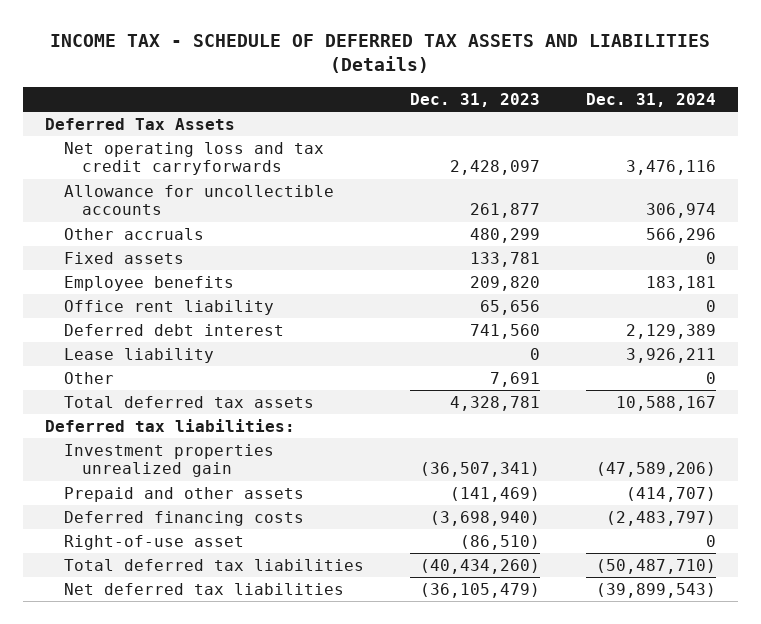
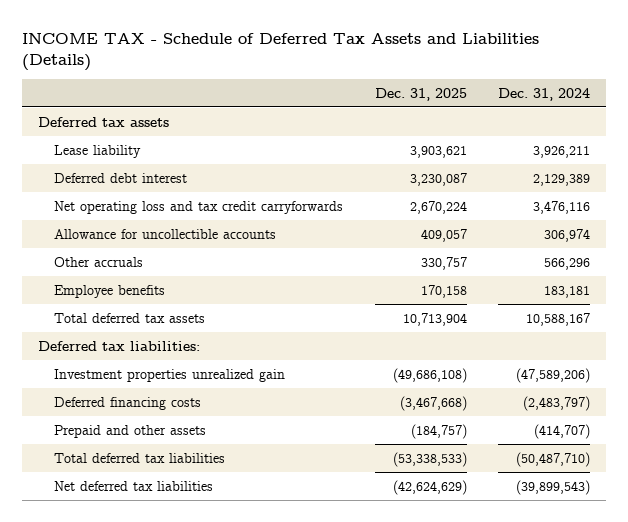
[50,33,711,74] INCOME TAX - SCHEDULE OF DEFERRED TAX ASSETS AND LIABILITIES (Details) -> [22,32,540,72] INCOME TAX - Schedule of Deferred Tax Assets and Liabilities (Details)
[409,92,540,107] Dec. 31, 2023 -> none
none -> [374,87,467,101] Dec. 31, 2025
[45,117,236,130] Deferred Tax Assets -> [37,116,169,127] Deferred tax assets
[63,347,214,363] Lease liability -> [54,144,142,158] Lease liability
[63,323,284,336] Deferred debt interest -> [54,172,188,183] Deferred debt interest
[63,251,184,264] Fixed assets -> none
[63,299,274,315] Office rent liability -> none
[63,371,114,384] Other -> none
[63,534,244,550] Right-of-use asset -> none
[63,486,304,502] Prepaid and other assets -> [54,424,207,438] Prepaid and other assets

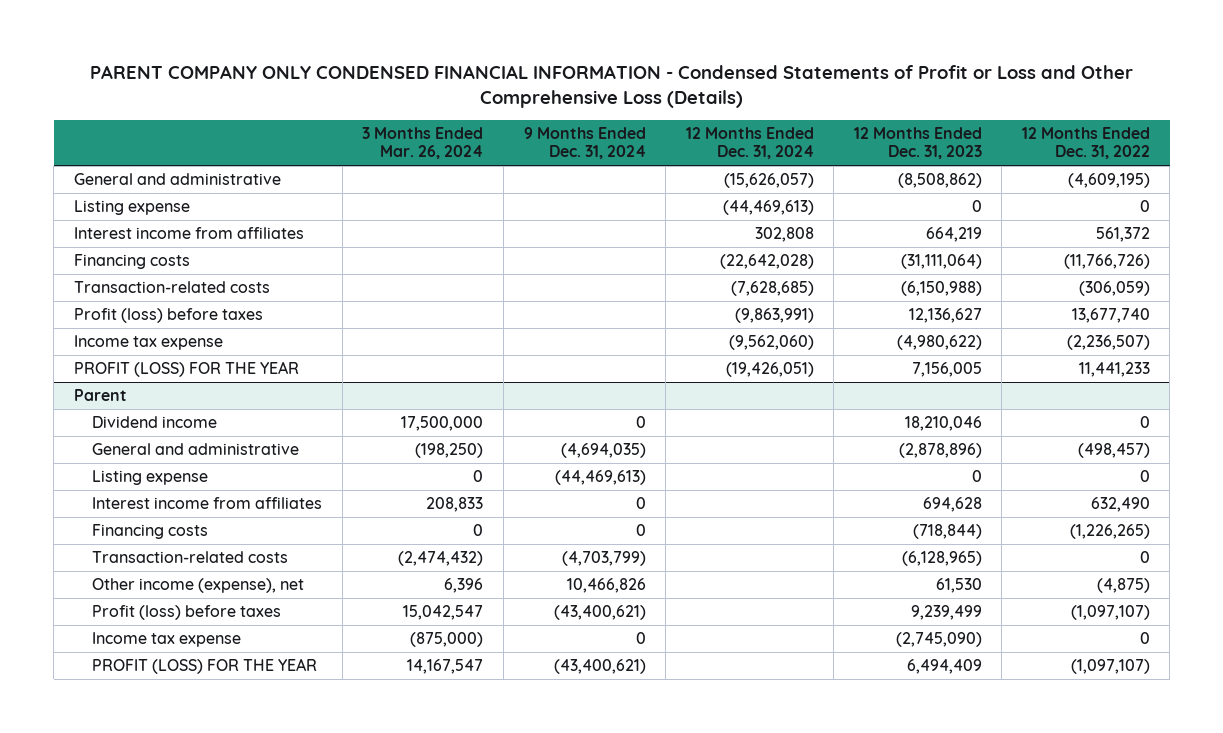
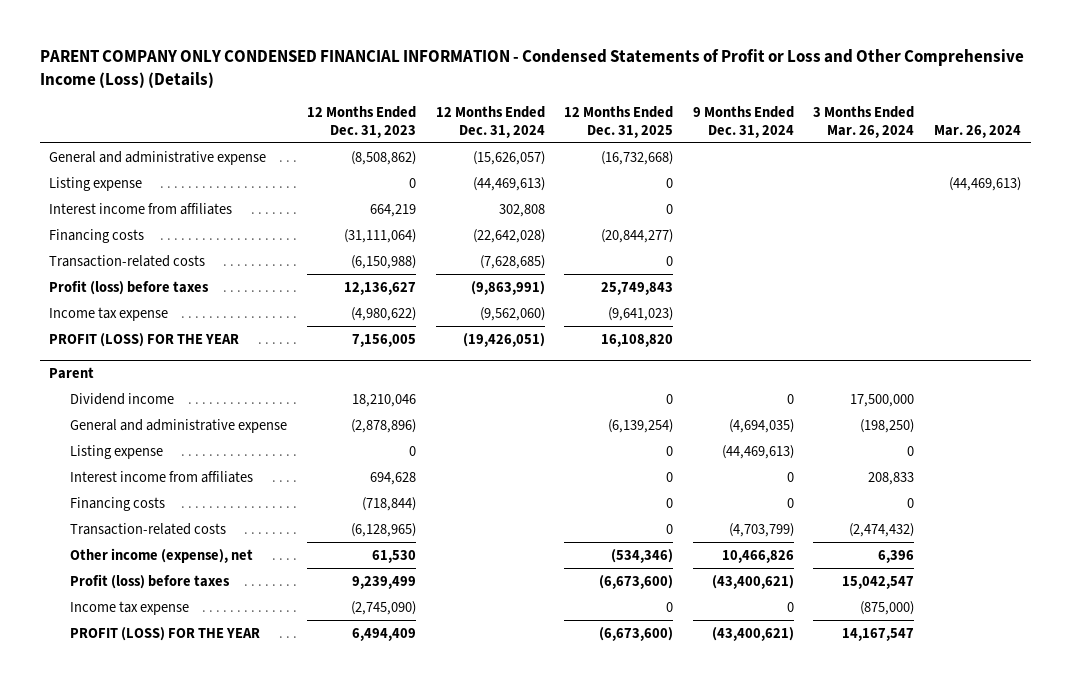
[89,64,1133,108] PARENT COMPANY ONLY CONDENSED FINANCIAL INFORMATION - Condensed Statements of Profit or Loss and Other Comprehensive Loss (Details) -> [39,49,1024,89] PARENT COMPANY ONLY CONDENSED FINANCIAL INFORMATION - Condensed Statements of Profit or Loss and Other Comprehensive Income (Loss) (Details)
[1021,126,1150,160] 12 Months Ended Dec. 31, 2022 -> none
none -> [564,106,674,138] 12 Months Ended Dec. 31, 2025
none -> [933,124,1021,138] Mar. 26, 2024
[73,173,281,186] General and administrative -> [49,150,267,165] General and administrative expense
[92,443,300,456] General and administrative -> [70,418,288,433] General and administrative expense

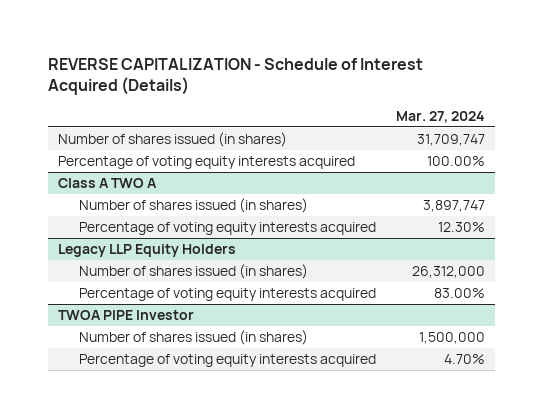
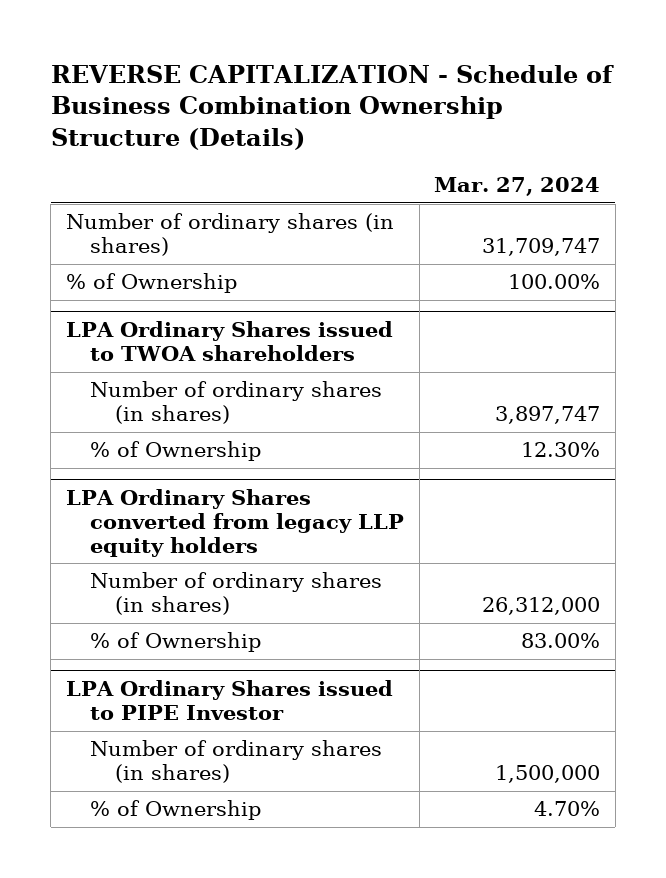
[47,57,423,96] REVERSE CAPITALIZATION - Schedule of Interest Acquired (Details) -> [50,64,614,151] REVERSE CAPITALIZATION - Schedule of Business Combination Ownership Structure (Details)
[57,131,287,147] Number of shares issued (in shares) -> [65,213,394,257] Number of ordinary shares (in shares)
[57,155,355,169] Percentage of voting equity interests acquired -> [65,273,237,294] % of Ownership
[57,177,157,188] Class A TWO A -> [65,321,393,362] LPA Ordinary Shares issued to TWOA shareholders
[79,197,309,213] Number of shares issued (in shares) -> [90,381,383,425] Number of ordinary shares (in shares)
[79,221,377,235] Percentage of voting equity interests acquired -> [90,441,262,462] % of Ownership
[57,243,236,257] Legacy LLP Equity Holders -> [65,489,405,557] LPA Ordinary Shares converted from legacy LLP equity holders
[79,263,309,279] Number of shares issued (in shares) -> [90,572,383,616] Number of ordinary shares (in shares)
[79,287,377,301] Percentage of voting equity interests acquired -> [90,632,262,653] % of Ownership
[57,309,194,320] TWOA PIPE Investor -> [65,680,393,721] LPA Ordinary Shares issued to PIPE Investor
[79,329,309,345] Number of shares issued (in shares) -> [90,740,383,784] Number of ordinary shares (in shares)
[79,353,377,367] Percentage of voting equity interests acquired -> [90,800,262,821] % of Ownership

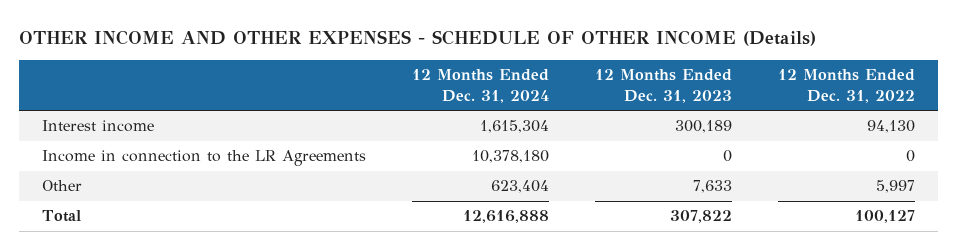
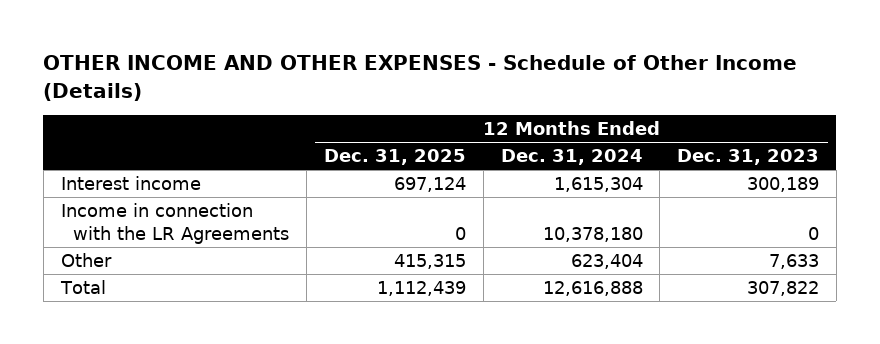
[18,29,816,46] OTHER INCOME AND OTHER EXPENSES - SCHEDULE OF OTHER INCOME (Details) -> [43,55,798,101] OTHER INCOME AND OTHER EXPENSES - Schedule of Other Income (Details)
[778,69,916,103] 12 Months Ended Dec. 31, 2022 -> none
none -> [323,149,466,166] Dec. 31, 2025
[41,150,366,167] Income in connection to the LR Agreements -> [60,202,290,244] Income in connection with the LR Agreements

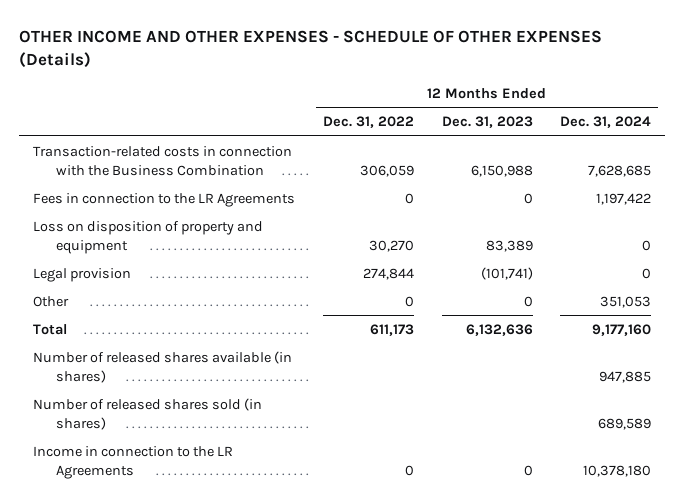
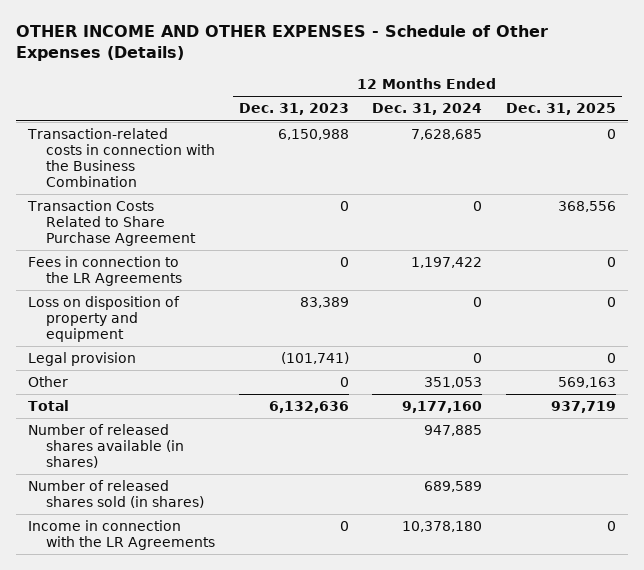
[19,29,603,68] OTHER INCOME AND OTHER EXPENSES - SCHEDULE OF OTHER EXPENSES (Details) -> [16,25,549,62] OTHER INCOME AND OTHER EXPENSES - Schedule of Other Expenses (Details)
[322,116,414,129] Dec. 31, 2022 -> none
none -> [506,103,617,116] Dec. 31, 2025
none -> [26,200,197,247] Transaction Costs Related to Share Purchase Agreement
[33,445,234,479] Income in connection to the LR Agreements -> [27,520,216,551] Income in connection with the LR Agreements

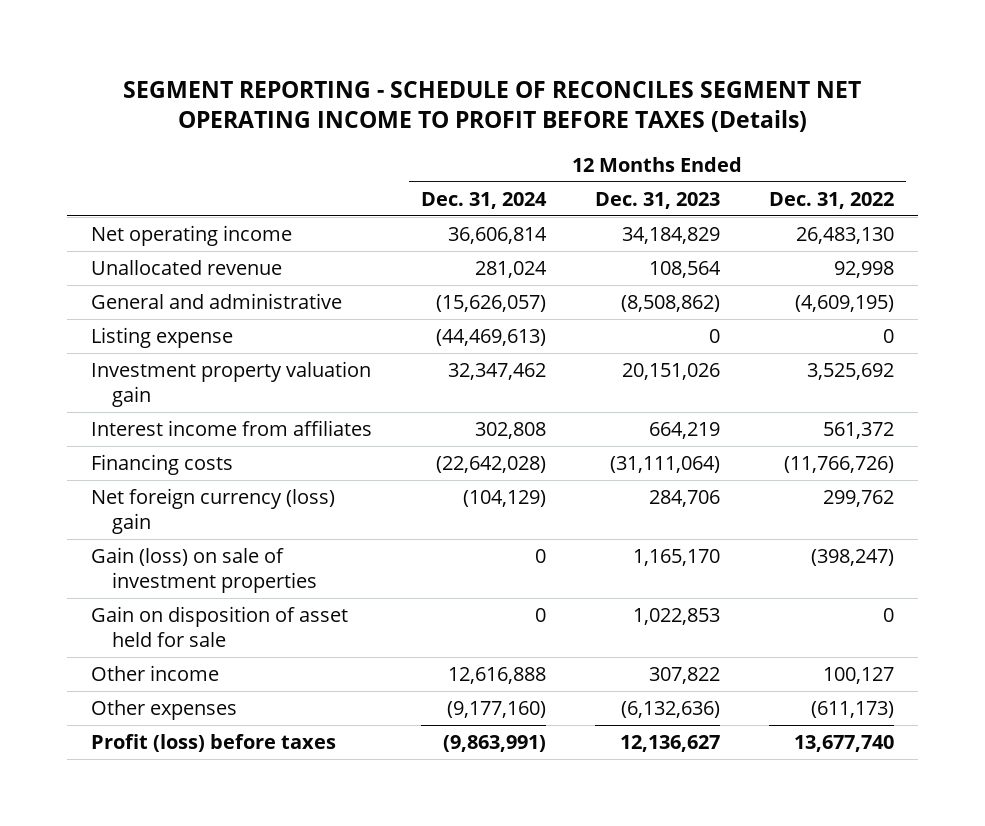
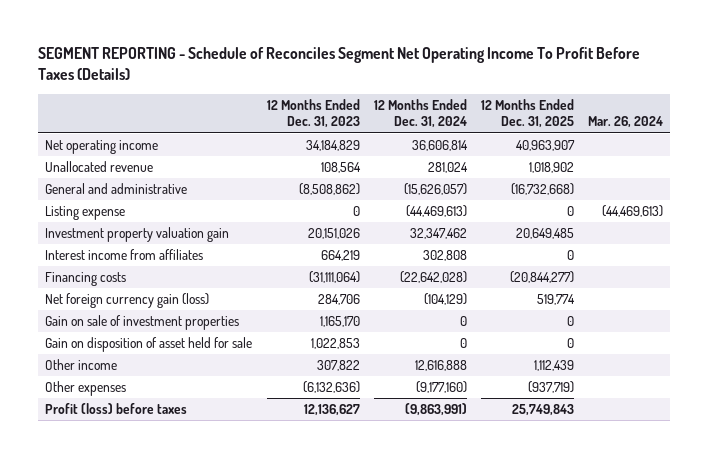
[123,80,862,133] SEGMENT REPORTING - SCHEDULE OF RECONCILES SEGMENT NET OPERATING INCOME TO PROFIT BEFORE TAXES (Details) -> [38,47,641,81] SEGMENT REPORTING - Schedule of Reconciles Segment Net Operating Income To Profit Before Taxes (Details)
[768,191,894,209] Dec. 31, 2022 -> none
none -> [480,98,574,129] 12 Months Ended Dec. 31, 2025
none -> [588,116,664,129] Mar. 26, 2024
[91,487,336,534] Net foreign currency (loss) gain -> [45,292,210,308] Net foreign currency gain (loss)
[91,546,318,593] Gain (loss) on sale of investment properties -> [45,314,240,330] Gain on sale of investment properties

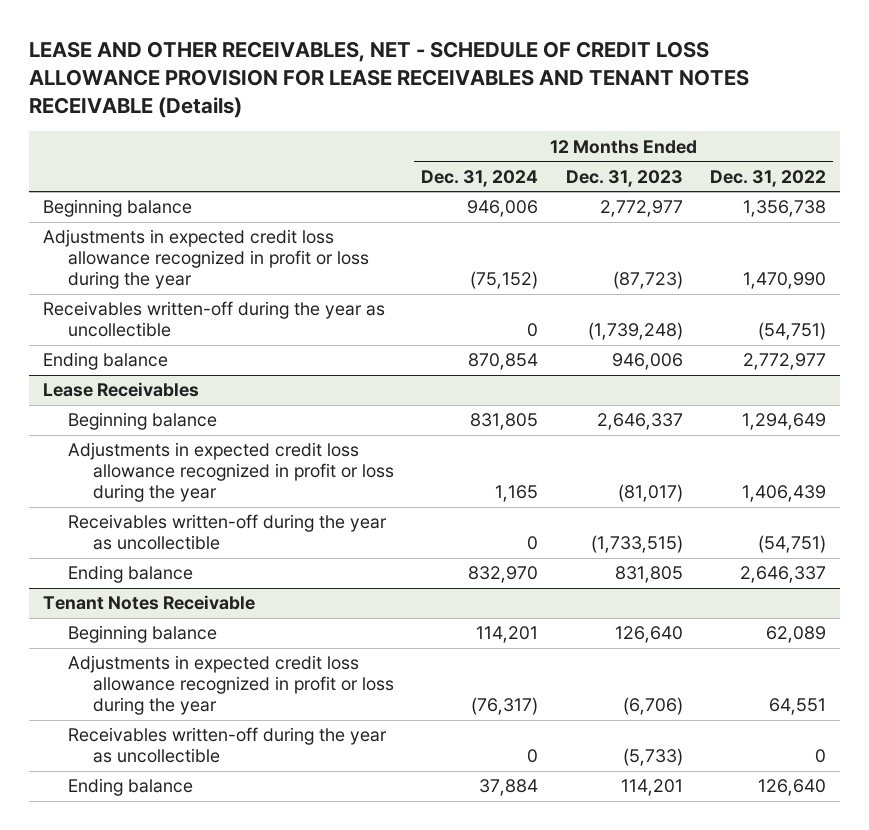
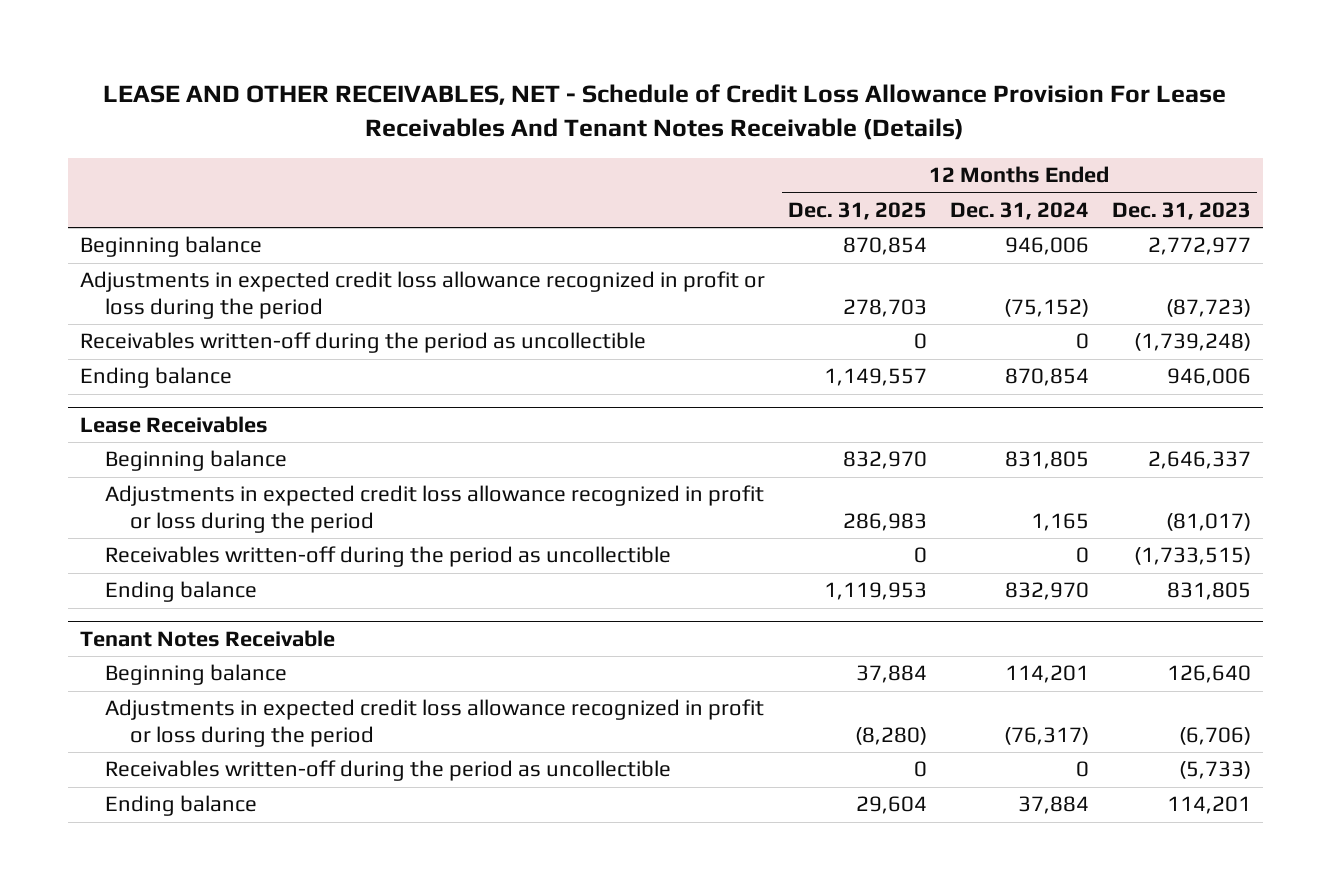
[28,40,749,119] LEASE AND OTHER RECEIVABLES, NET - SCHEDULE OF CREDIT LOSS ALLOWANCE PROVISION FOR LEASE RECEIVABLES AND TENANT NOTES RECEIVABLE (Details) -> [103,83,1227,140] LEASE AND OTHER RECEIVABLES, NET - Schedule of Credit Loss Allowance Provision For Lease Receivables And Tenant Notes Receivable (Details)
[710,169,827,187] Dec. 31, 2022 -> none
none -> [787,201,927,220] Dec. 31, 2025
[42,229,369,290] Adjustments in expected credit loss allowance recognized in profit or loss during the year -> [79,271,765,319] Adjustments in expected credit loss allowance recognized in profit or loss during the period
[42,301,385,338] Receivables written-off during the year as uncollectible -> [79,332,646,354] Receivables written-off during the period as uncollectible
[67,442,394,503] Adjustments in expected credit loss allowance recognized in profit or loss during the year -> [105,485,765,533] Adjustments in expected credit loss allowance recognized in profit or loss during the period
[67,514,387,551] Receivables written-off during the year as uncollectible -> [105,546,672,568] Receivables written-off during the period as uncollectible
[67,655,394,716] Adjustments in expected credit loss allowance recognized in profit or loss during the year -> [105,699,765,747] Adjustments in expected credit loss allowance recognized in profit or loss during the period
[67,727,387,764] Receivables written-off during the year as uncollectible -> [105,760,672,782] Receivables written-off during the period as uncollectible

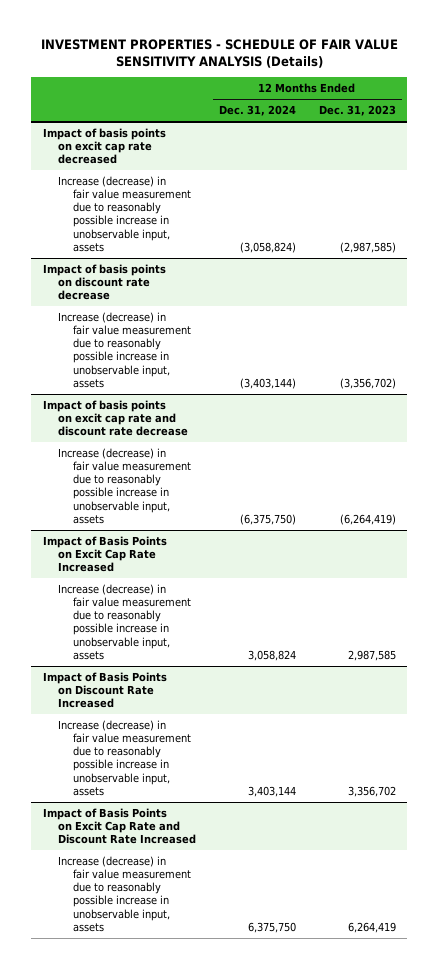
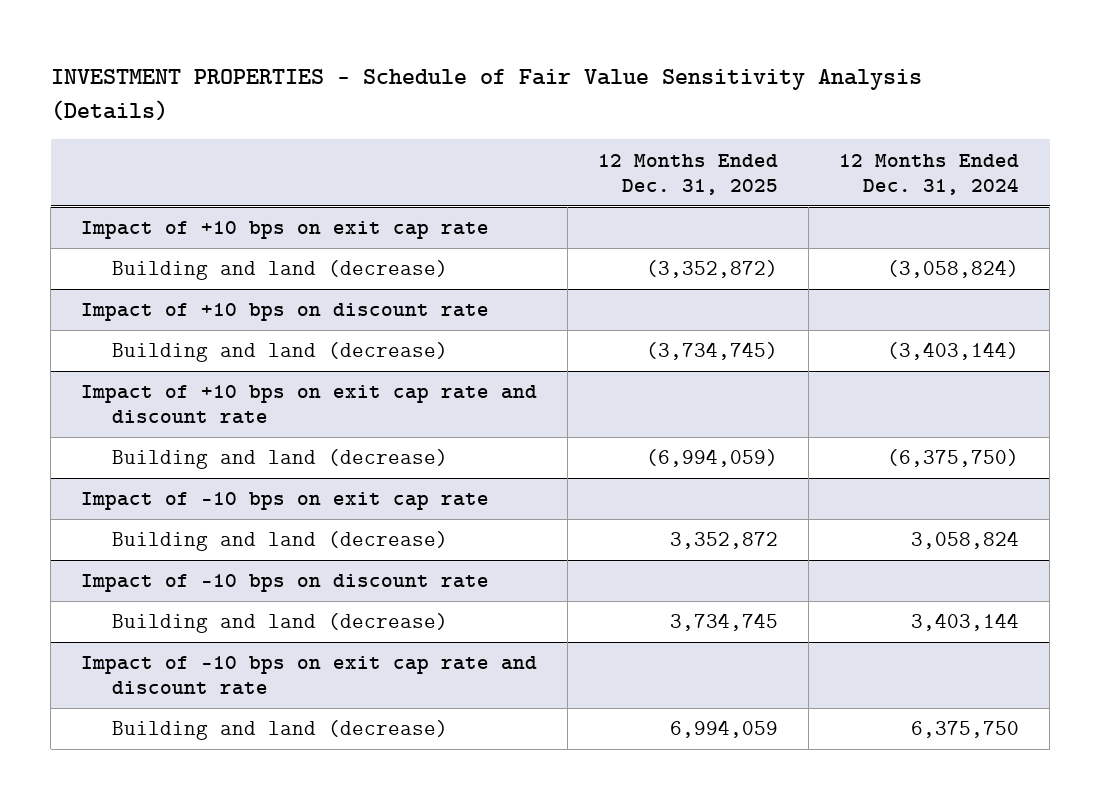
[41,38,399,69] INVESTMENT PROPERTIES - SCHEDULE OF FAIR VALUE SENSITIVITY ANALYSIS (Details) -> [50,69,922,121] INVESTMENT PROPERTIES - Schedule of Fair Value Sensitivity Analysis (Details)
[318,105,396,117] Dec. 31, 2023 -> none
none -> [598,153,779,195] 12 Months Ended Dec. 31, 2025
[42,128,166,165] Impact of basis points on excit cap rate decreased -> [81,221,490,240] Impact of +10 bps on exit cap rate
[58,176,192,252] Increase (decrease) in fair value measurement due to reasonably possible increase in unobservable input, assets -> [112,260,449,281] Building and land (decrease)
[42,264,166,301] Impact of basis points on discount rate decrease -> [81,303,490,322] Impact of +10 bps on discount rate
[58,312,192,388] Increase (decrease) in fair value measurement due to reasonably possible increase in unobservable input, assets -> [112,342,449,363] Building and land (decrease)
[42,400,189,437] Impact of basis points on excit cap rate and discount rate decrease -> [81,385,538,425] Impact of +10 bps on exit cap rate and discount rate
[58,448,192,524] Increase (decrease) in fair value measurement due to reasonably possible increase in unobservable input, assets -> [112,449,449,470] Building and land (decrease)
[42,536,167,573] Impact of Basis Points on Excit Cap Rate Increased -> [81,492,490,511] Impact of -10 bps on exit cap rate
[58,584,192,660] Increase (decrease) in fair value measurement due to reasonably possible increase in unobservable input, assets -> [112,531,449,552] Building and land (decrease)
[42,672,167,709] Impact of Basis Points on Discount Rate Increased -> [81,574,490,593] Impact of -10 bps on discount rate
[58,720,192,796] Increase (decrease) in fair value measurement due to reasonably possible increase in unobservable input, assets -> [112,613,449,634] Building and land (decrease)
[42,808,197,845] Impact of Basis Points on Excit Cap Rate and Discount Rate Increased -> [81,656,538,696] Impact of -10 bps on exit cap rate and discount rate
[58,856,192,932] Increase (decrease) in fair value measurement due to reasonably possible increase in unobservable input, assets -> [112,720,449,741] Building and land (decrease)

